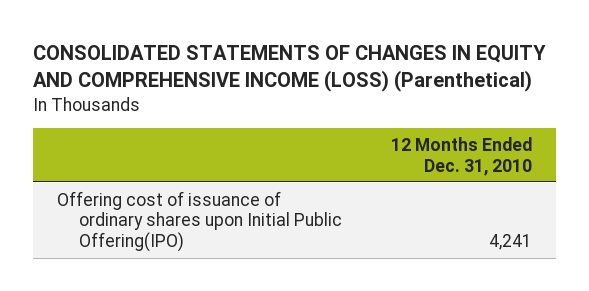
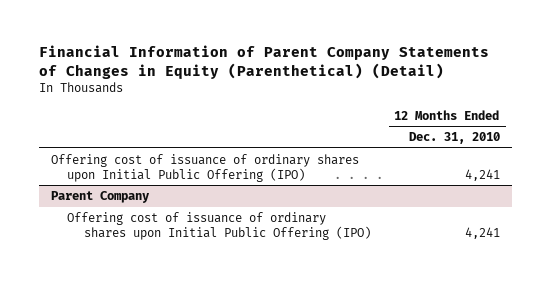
[32,44,546,92] CONSOLIDATED STATEMENTS OF CHANGES IN EQUITY AND COMPREHENSIVE INCOME (LOSS) (Parenthetical) -> [38,45,489,80] Financial Information of Parent Company Statements of Changes in Equity (Parenthetical) (Detail)
[57,190,342,253] Offering cost of issuance of ordinary shares upon Initial Public Offering(IPO) -> [50,154,359,182] Offering cost of issuance of ordinary shares upon Initial Public Offering (IPO)
none -> [50,191,150,204] Parent Company
none -> [67,212,372,240] Offering cost of issuance of ordinary shares upon Initial Public Offering (IPO)

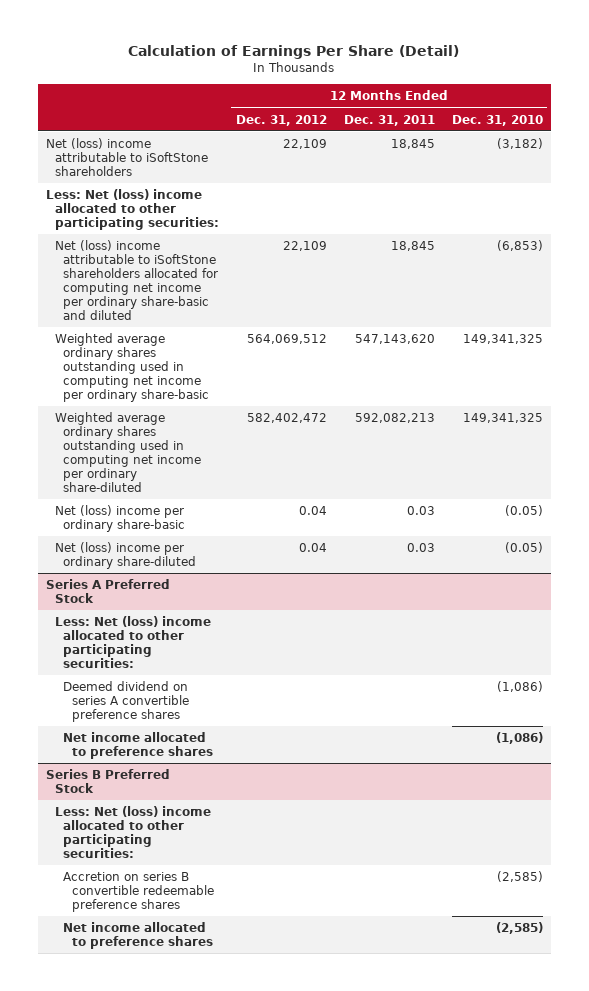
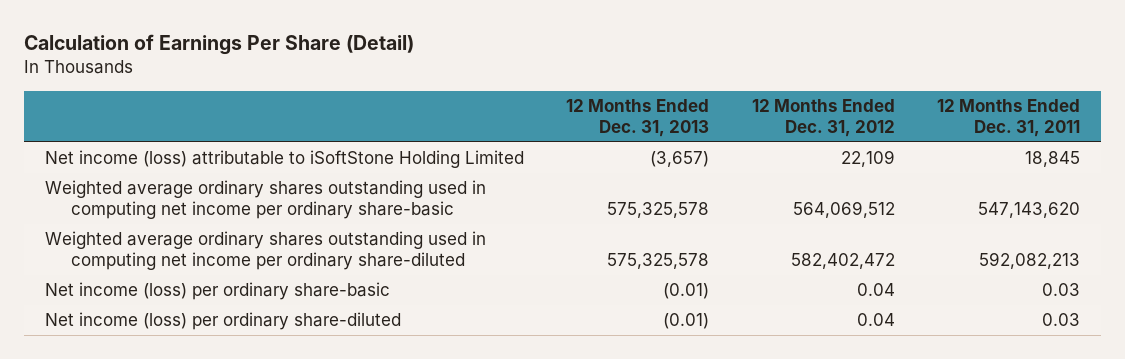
[451,114,543,126] Dec. 31, 2010 -> none
none -> [566,98,710,137] 12 Months Ended Dec. 31, 2013
[46,189,219,230] Less: Net (loss) income allocated to other participating securities: -> none
[54,240,219,320] Net (loss) income attributable to iSoftStone shareholders allocated for computing net income per ordinary share-basic and diluted -> none
[46,138,208,176] Net (loss) income attributable to iSoftStone shareholders -> [44,150,524,169] Net income (loss) attributable to iSoftStone Holding Limited
[46,579,171,603] Series A Preferred Stock -> none
[54,616,211,668] Less: Net (loss) income allocated to other participating securities: -> none
[63,681,189,722] Deemed dividend on series A convertible preference shares -> none
[63,732,213,759] Net income allocated to preference shares -> none
[46,769,171,793] Series B Preferred Stock -> none
[54,806,211,858] Less: Net (loss) income allocated to other participating securities: -> none
[63,872,214,912] Accretion on series B convertible redeemable preference shares -> none
[63,922,213,949] Net income allocated to preference shares -> none
[54,505,186,532] Net (loss) income per ordinary share-basic -> [44,282,390,301] Net income (loss) per ordinary share-basic
[54,542,197,569] Net (loss) income per ordinary share-diluted -> [44,312,401,331] Net income (loss) per ordinary share-diluted

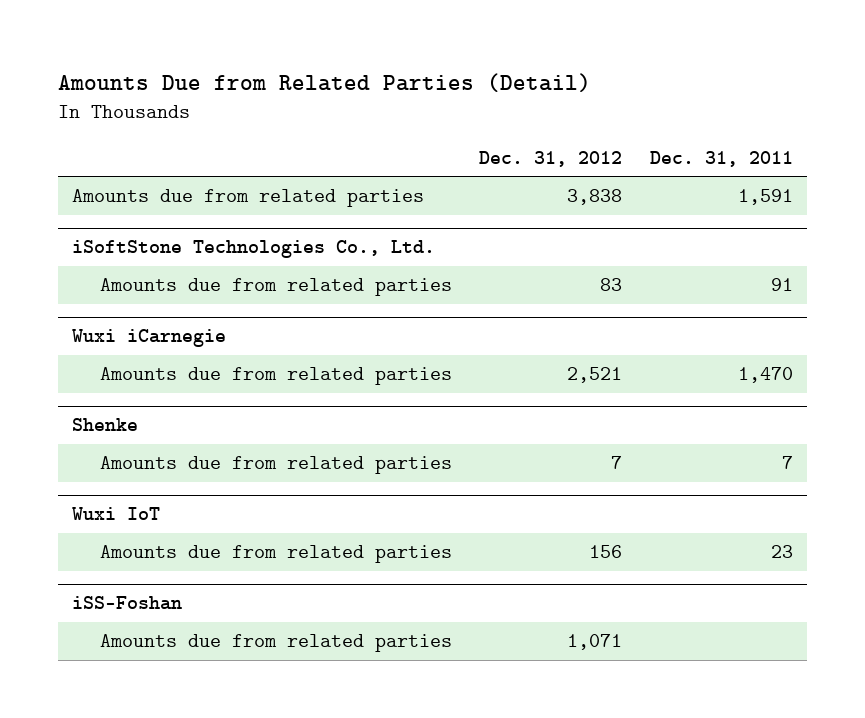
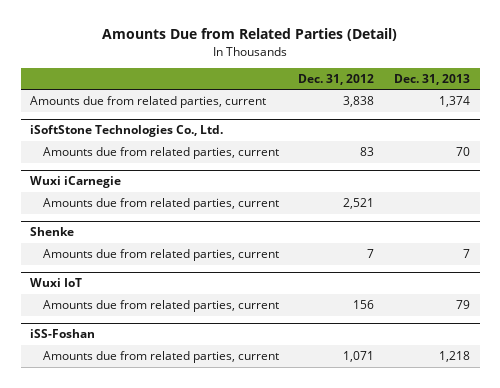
[650,150,794,167] Dec. 31, 2011 -> none
none -> [393,73,470,85] Dec. 31, 2013
[72,189,425,208] Amounts due from related parties -> [30,96,267,109] Amounts due from related parties, current
[99,278,452,297] Amounts due from related parties -> [42,147,279,160] Amounts due from related parties, current
[99,367,452,386] Amounts due from related parties -> [42,198,279,211] Amounts due from related parties, current
[99,456,452,475] Amounts due from related parties -> [42,249,279,262] Amounts due from related parties, current
[99,545,452,564] Amounts due from related parties -> [42,300,279,313] Amounts due from related parties, current
[99,634,452,653] Amounts due from related parties -> [42,351,279,364] Amounts due from related parties, current

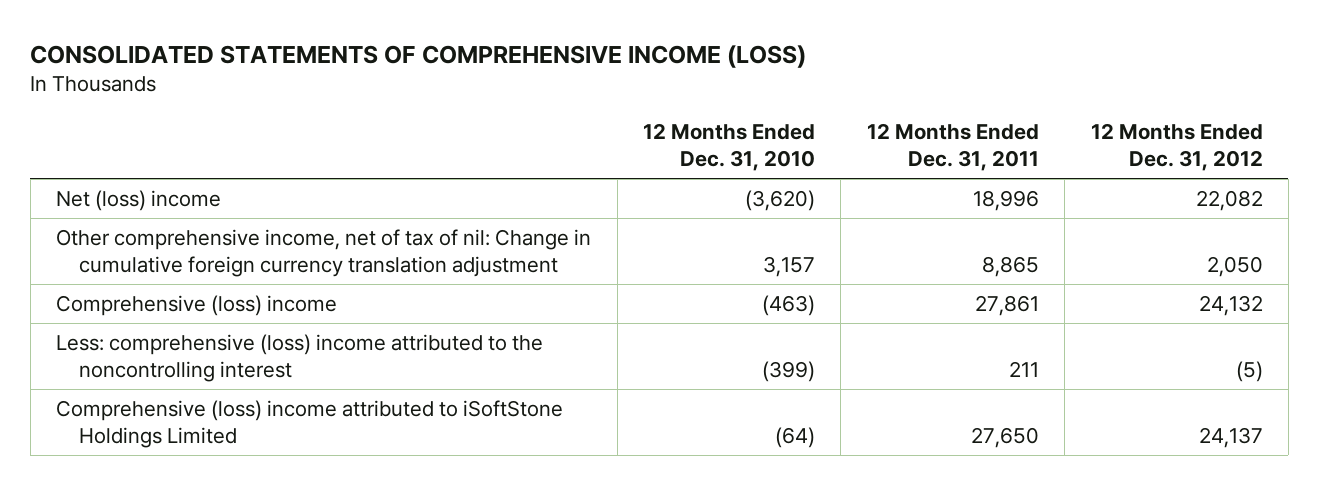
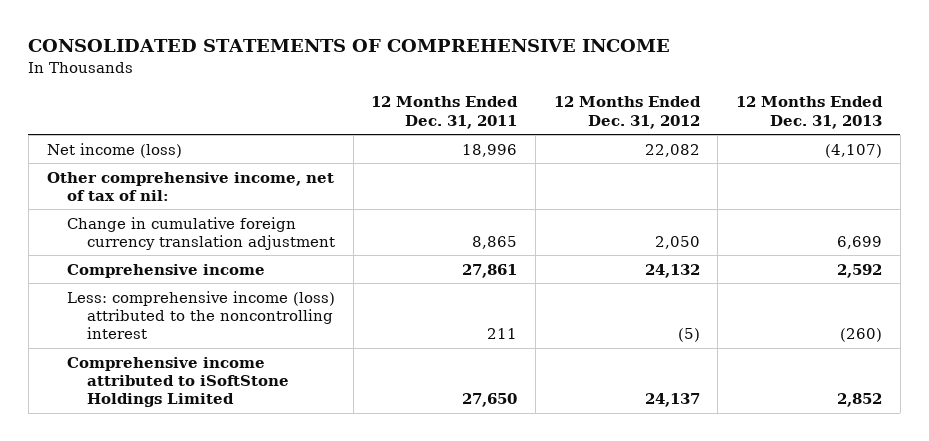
[30,44,807,68] CONSOLIDATED STATEMENTS OF COMPREHENSIVE INCOME (LOSS) -> [28,39,671,53] CONSOLIDATED STATEMENTS OF COMPREHENSIVE INCOME
[643,122,816,171] 12 Months Ended Dec. 31, 2010 -> none
none -> [736,96,884,129] 12 Months Ended Dec. 31, 2013
[56,190,222,212] Net (loss) income -> [46,142,182,158] Net income (loss)
none -> [46,171,334,201] Other comprehensive income, net of tax of nil:
[56,229,592,277] Other comprehensive income, net of tax of nil: Change in cumulative foreign currency translation adjustment -> [66,216,335,250] Change in cumulative foreign currency translation adjustment
[56,295,338,317] Comprehensive (loss) income -> [66,263,265,278] Comprehensive income
[56,334,544,382] Less: comprehensive (loss) income attributed to the noncontrolling interest -> [66,290,335,340] Less: comprehensive income (loss) attributed to the noncontrolling interest
[56,400,564,448] Comprehensive (loss) income attributed to iSoftStone Holdings Limited -> [66,356,289,408] Comprehensive income attributed to iSoftStone Holdings Limited

